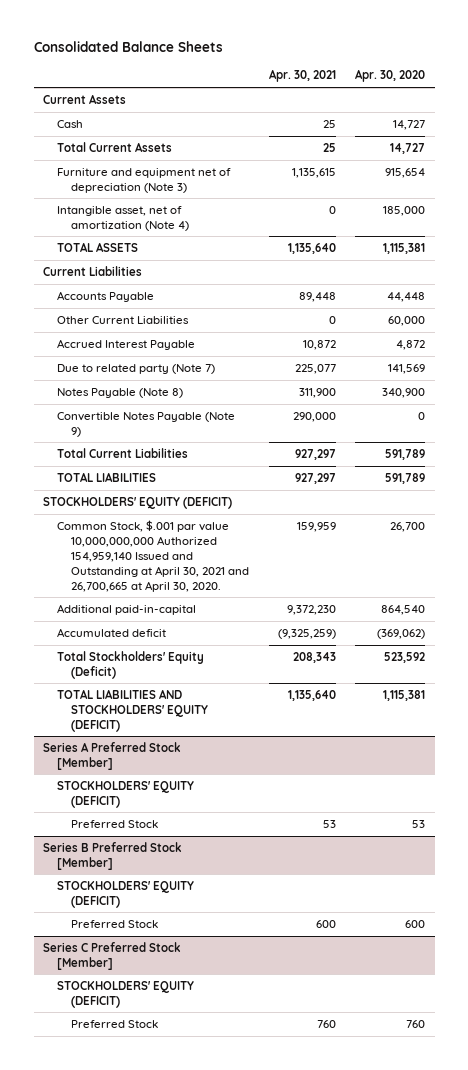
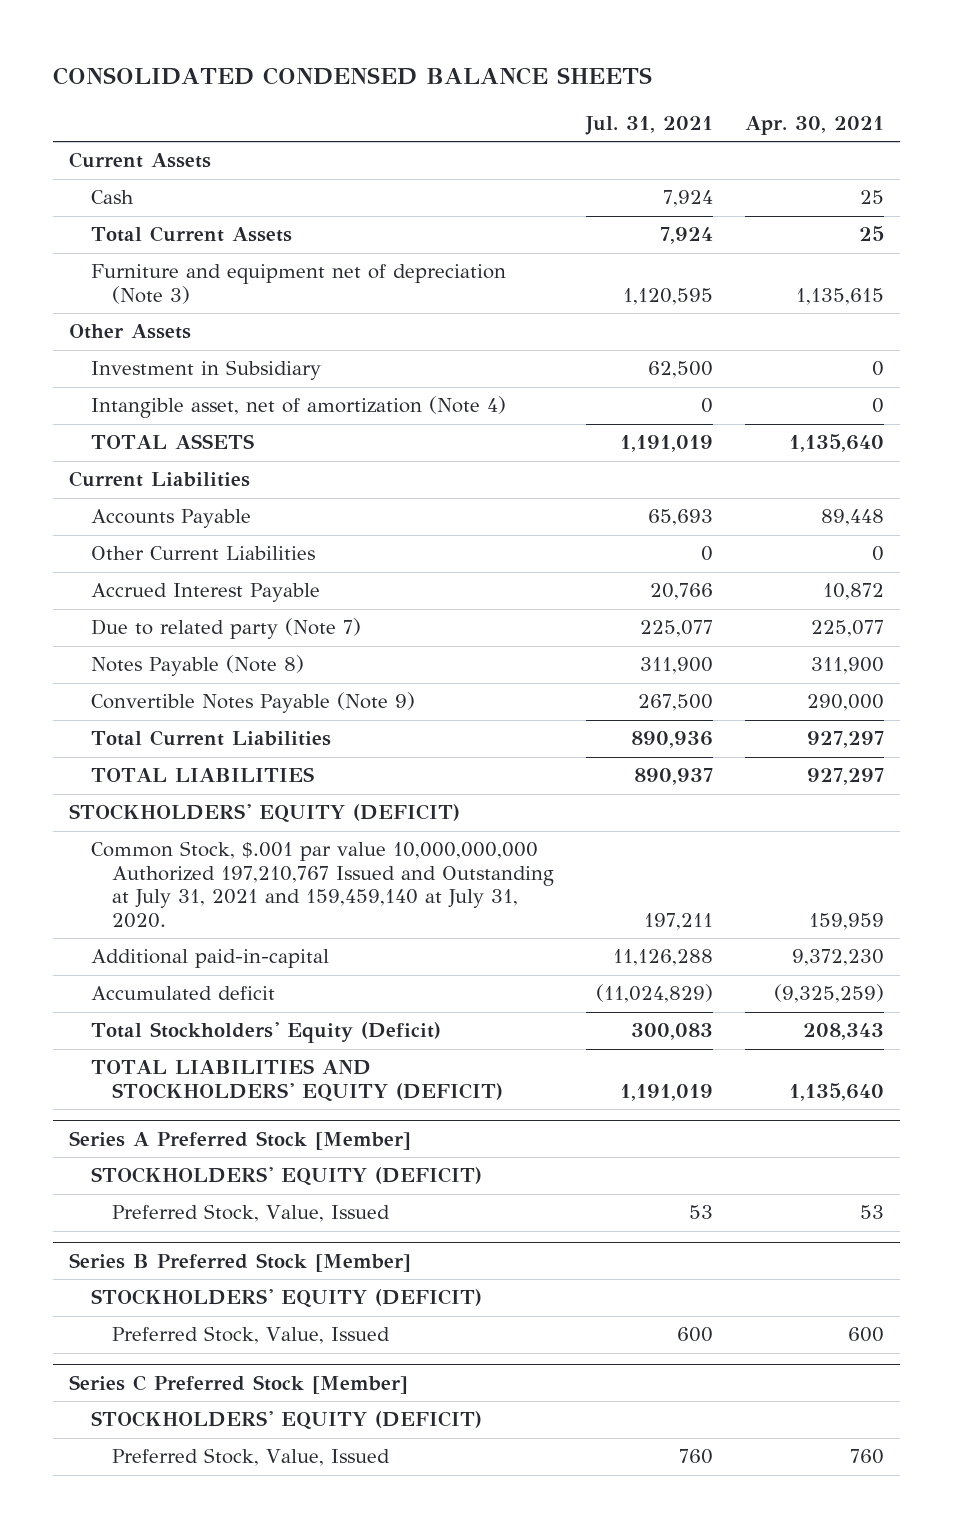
[33,40,223,52] Consolidated Balance Sheets -> [52,67,652,86] CONSOLIDATED CONDENSED BALANCE SHEETS
[354,69,425,83] Apr. 30, 2020 -> none
none -> [585,116,714,136] Jul. 31, 2021
none -> [68,324,191,340] Other Assets
none -> [90,360,321,381] Investment in Subsidiary
[57,519,250,592] Common Stock, $.001 par value 10,000,000,000 Authorized 154,959,140 Issued and Outstanding at April 30, 2021 and 26,700,665 at April 30, 2020. -> [90,841,555,928] Common Stock, $.001 par value 10,000,000,000 Authorized 197,210,767 Issued and Outstanding at July 31, 2021 and 159,459,140 at July 31, 2020.
[71,819,159,828] Preferred Stock -> [112,1204,391,1223] Preferred Stock, Value, Issued
[71,919,159,928] Preferred Stock -> [112,1326,391,1345] Preferred Stock, Value, Issued
[71,1019,159,1028] Preferred Stock -> [112,1448,391,1467] Preferred Stock, Value, Issued

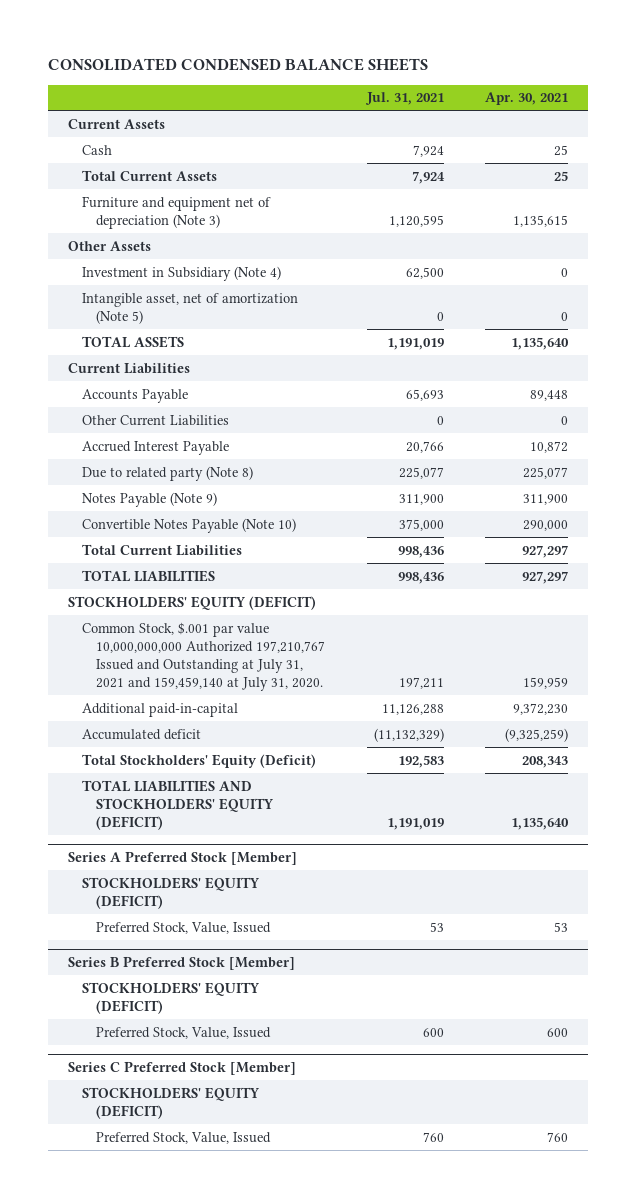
[90,360,321,381] Investment in Subsidiary -> [82,265,282,281] Investment in Subsidiary (Note 4)
[90,396,506,419] Intangible asset, net of amortization (Note 4) -> [82,292,299,324] Intangible asset, net of amortization (Note 5)
[90,618,361,640] Due to related party (Note 7) -> [82,465,254,481] Due to related party (Note 8)
[90,655,304,677] Notes Payable (Note 8) -> [82,491,218,507] Notes Payable (Note 9)
[90,692,415,714] Convertible Notes Payable (Note 9) -> [82,517,297,533] Convertible Notes Payable (Note 10)
[638,694,714,712] 267,500 -> [398,518,444,531] 375,000
[631,731,714,749] 890,936 -> [397,545,444,558] 998,436
[634,768,714,786] 890,937 -> [397,571,444,584] 998,436
[596,984,714,1004] (11,024,829) -> [373,727,444,742] (11,132,329)
[631,1023,714,1041] 300,083 -> [397,754,444,768] 192,583

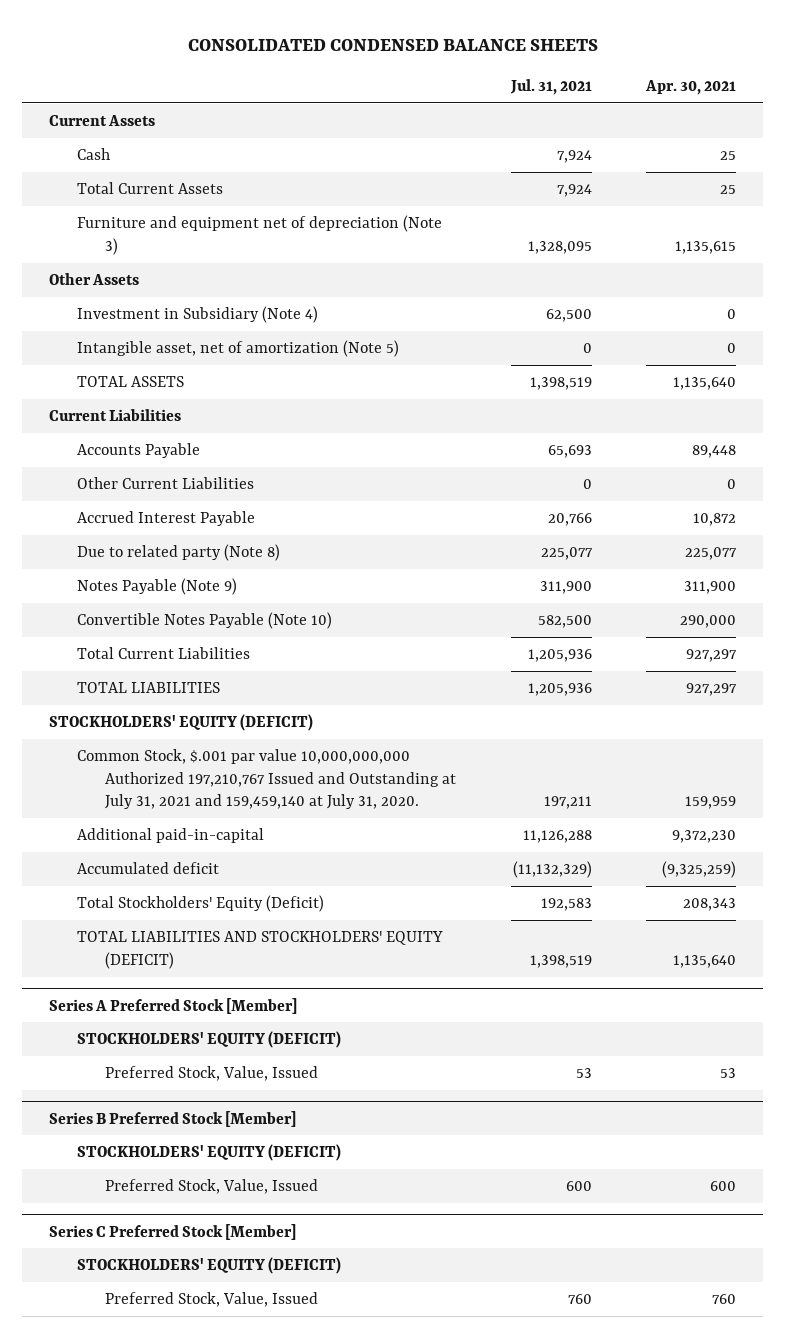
[388,214,444,227] 1,120,595 -> [527,240,592,254] 1,328,095
[386,337,444,350] 1,191,019 -> [529,377,592,391] 1,398,519
[398,518,444,531] 375,000 -> [537,615,592,629] 582,500
[397,545,444,558] 998,436 -> [527,649,592,663] 1,205,936
[397,571,444,584] 998,436 -> [527,683,592,697] 1,205,936
[386,817,444,830] 1,191,019 -> [529,954,592,968] 1,398,519

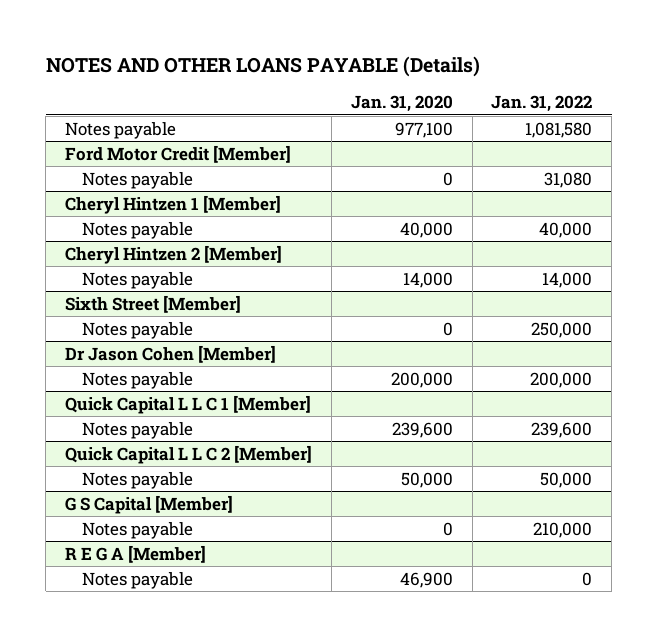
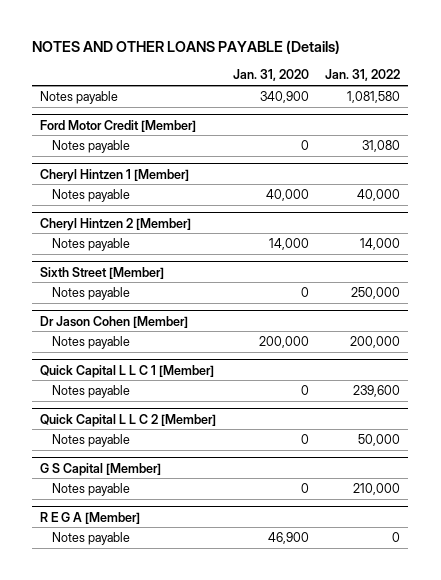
[394,121,453,138] 977,100 -> [259,90,309,103] 340,900
[391,421,453,438] 239,600 -> [300,384,309,395] 0
[400,471,453,488] 50,000 -> [300,433,309,444] 0

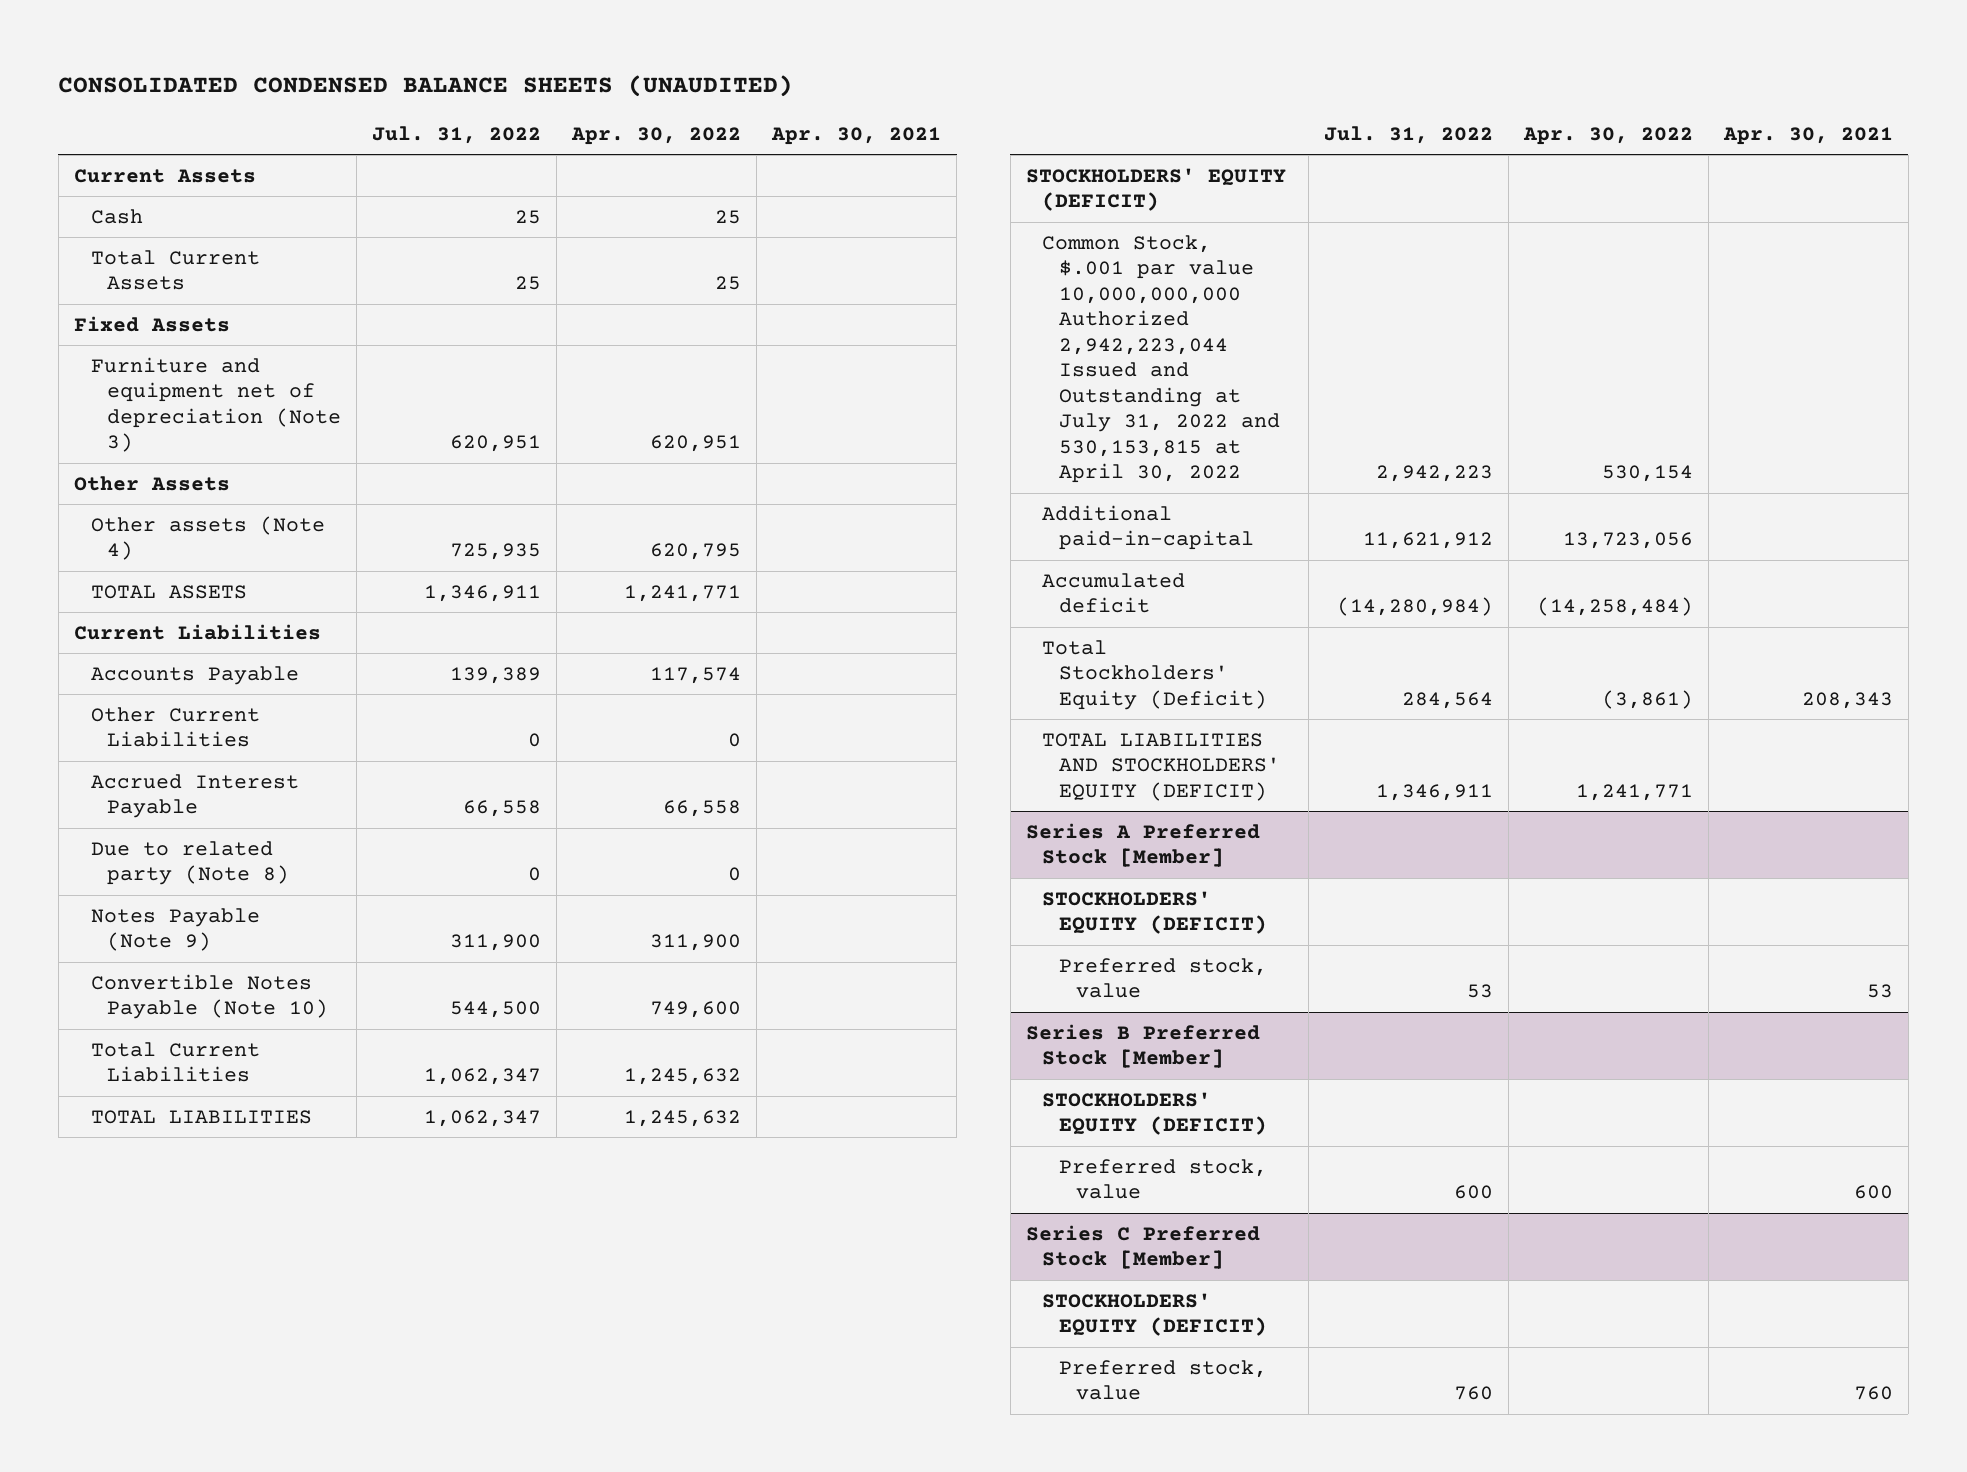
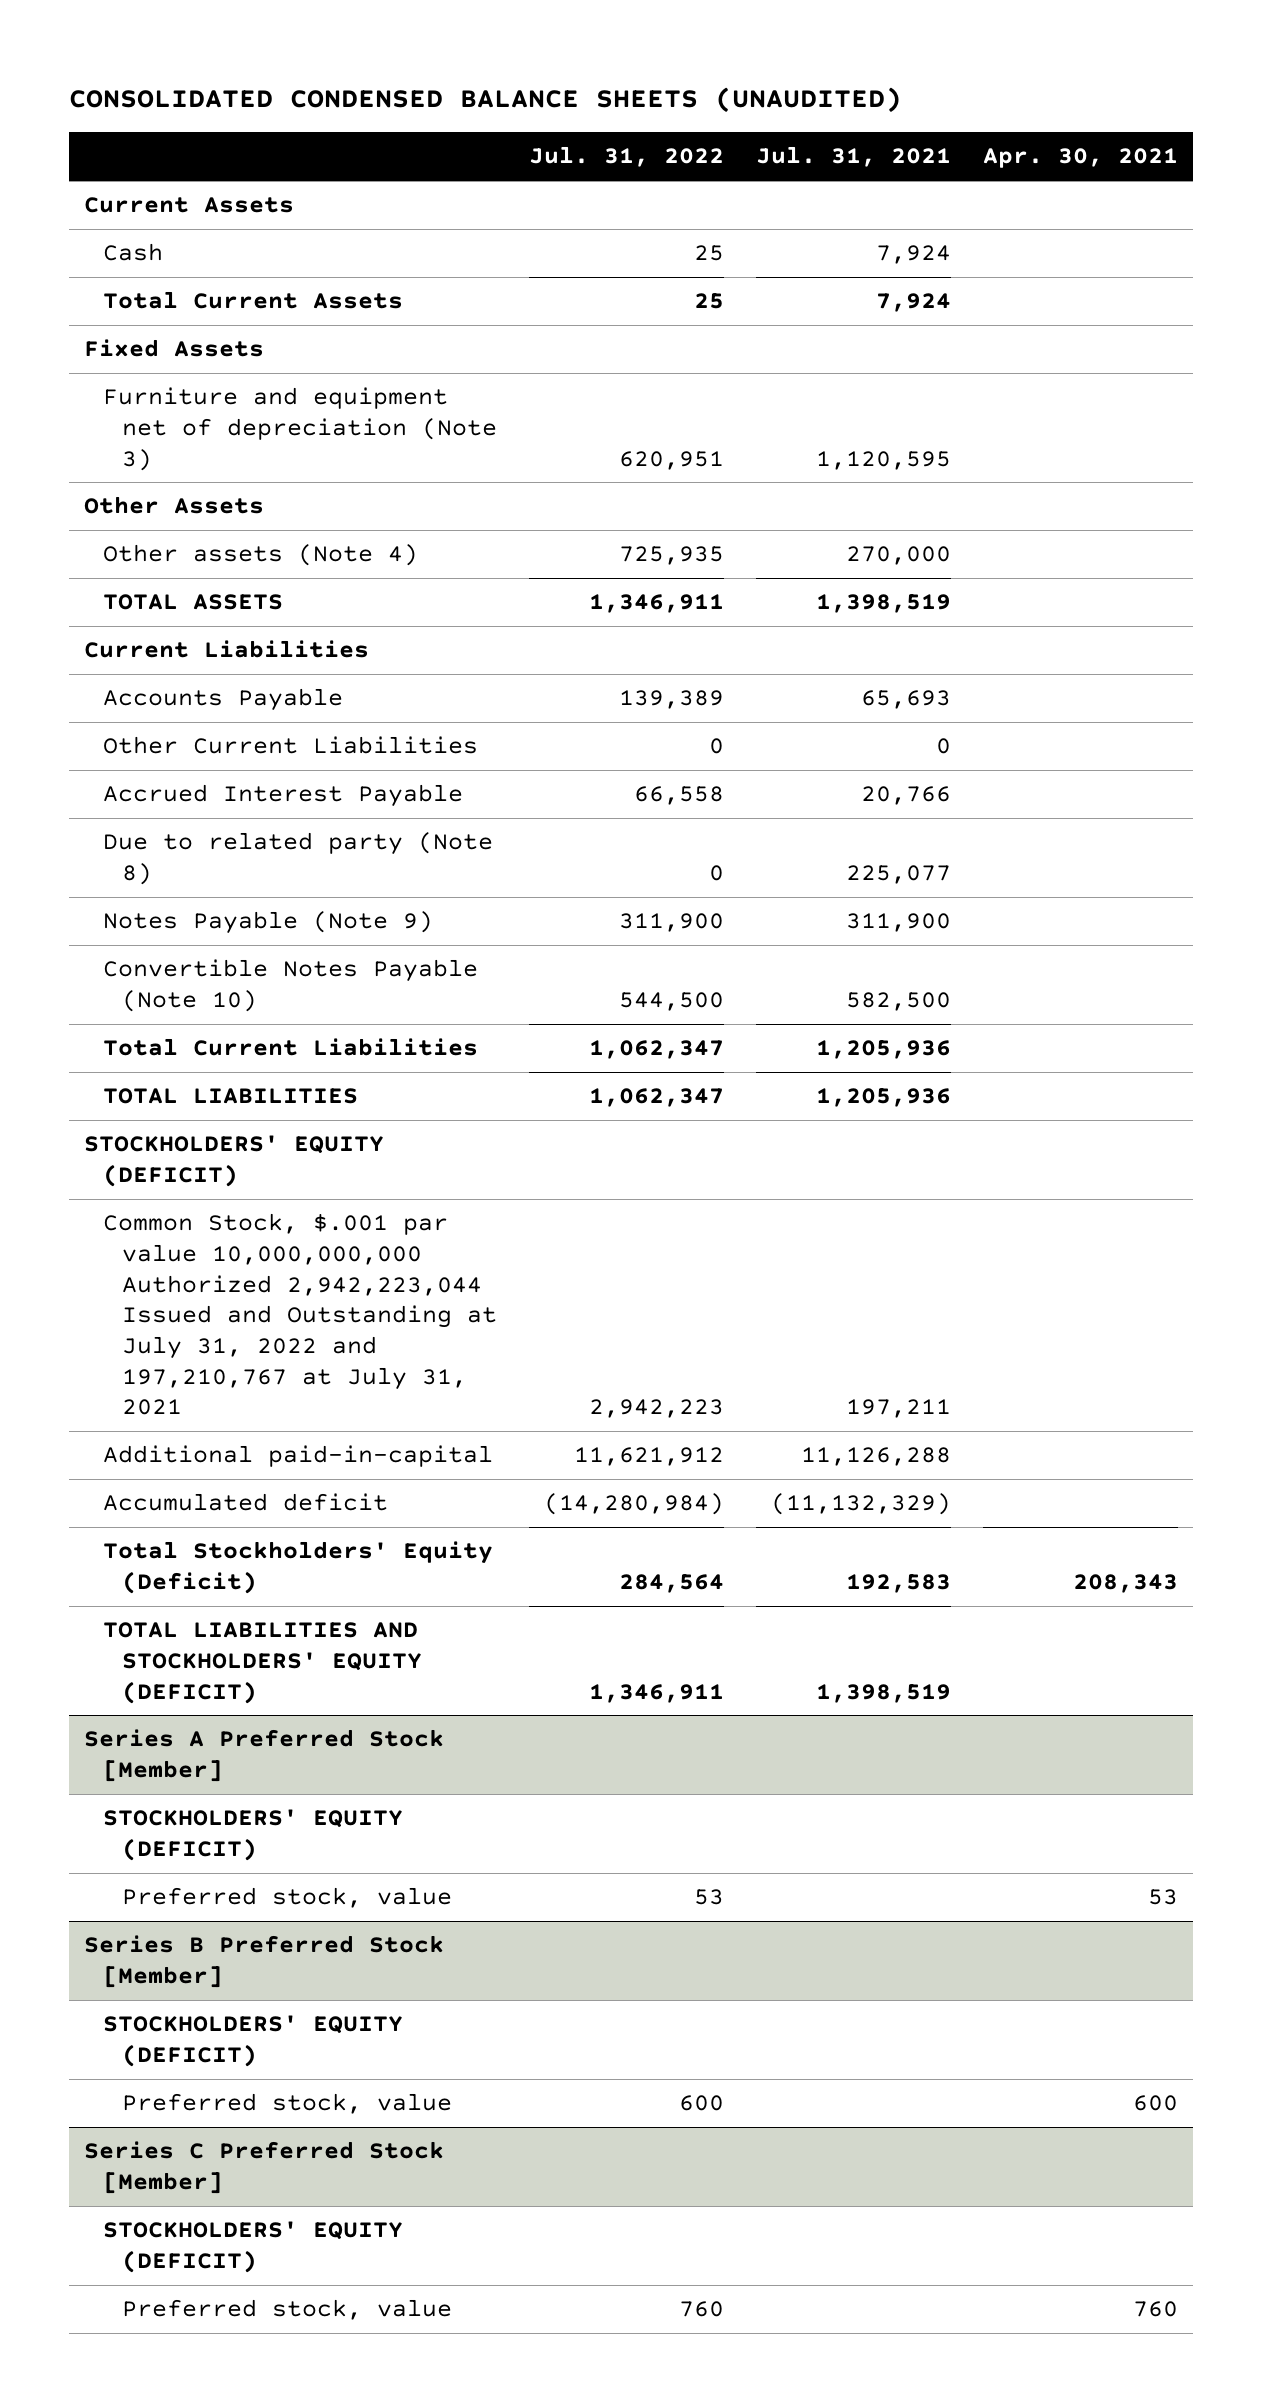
[571,126,742,145] Apr. 30, 2022 -> none
none -> [755,146,951,168] Jul. 31, 2021
[1042,234,1281,484] Common Stock, $.001 par value 10,000,000,000 Authorized 2,942,223,044 Issued and Outstanding at July 31, 2022 and 530,153,815 at April 30, 2022 -> [103,1213,498,1416] Common Stock, $.001 par value 10,000,000,000 Authorized 2,942,223,044 Issued and Outstanding at July 31, 2022 and 197,210,767 at July 31, 2021

